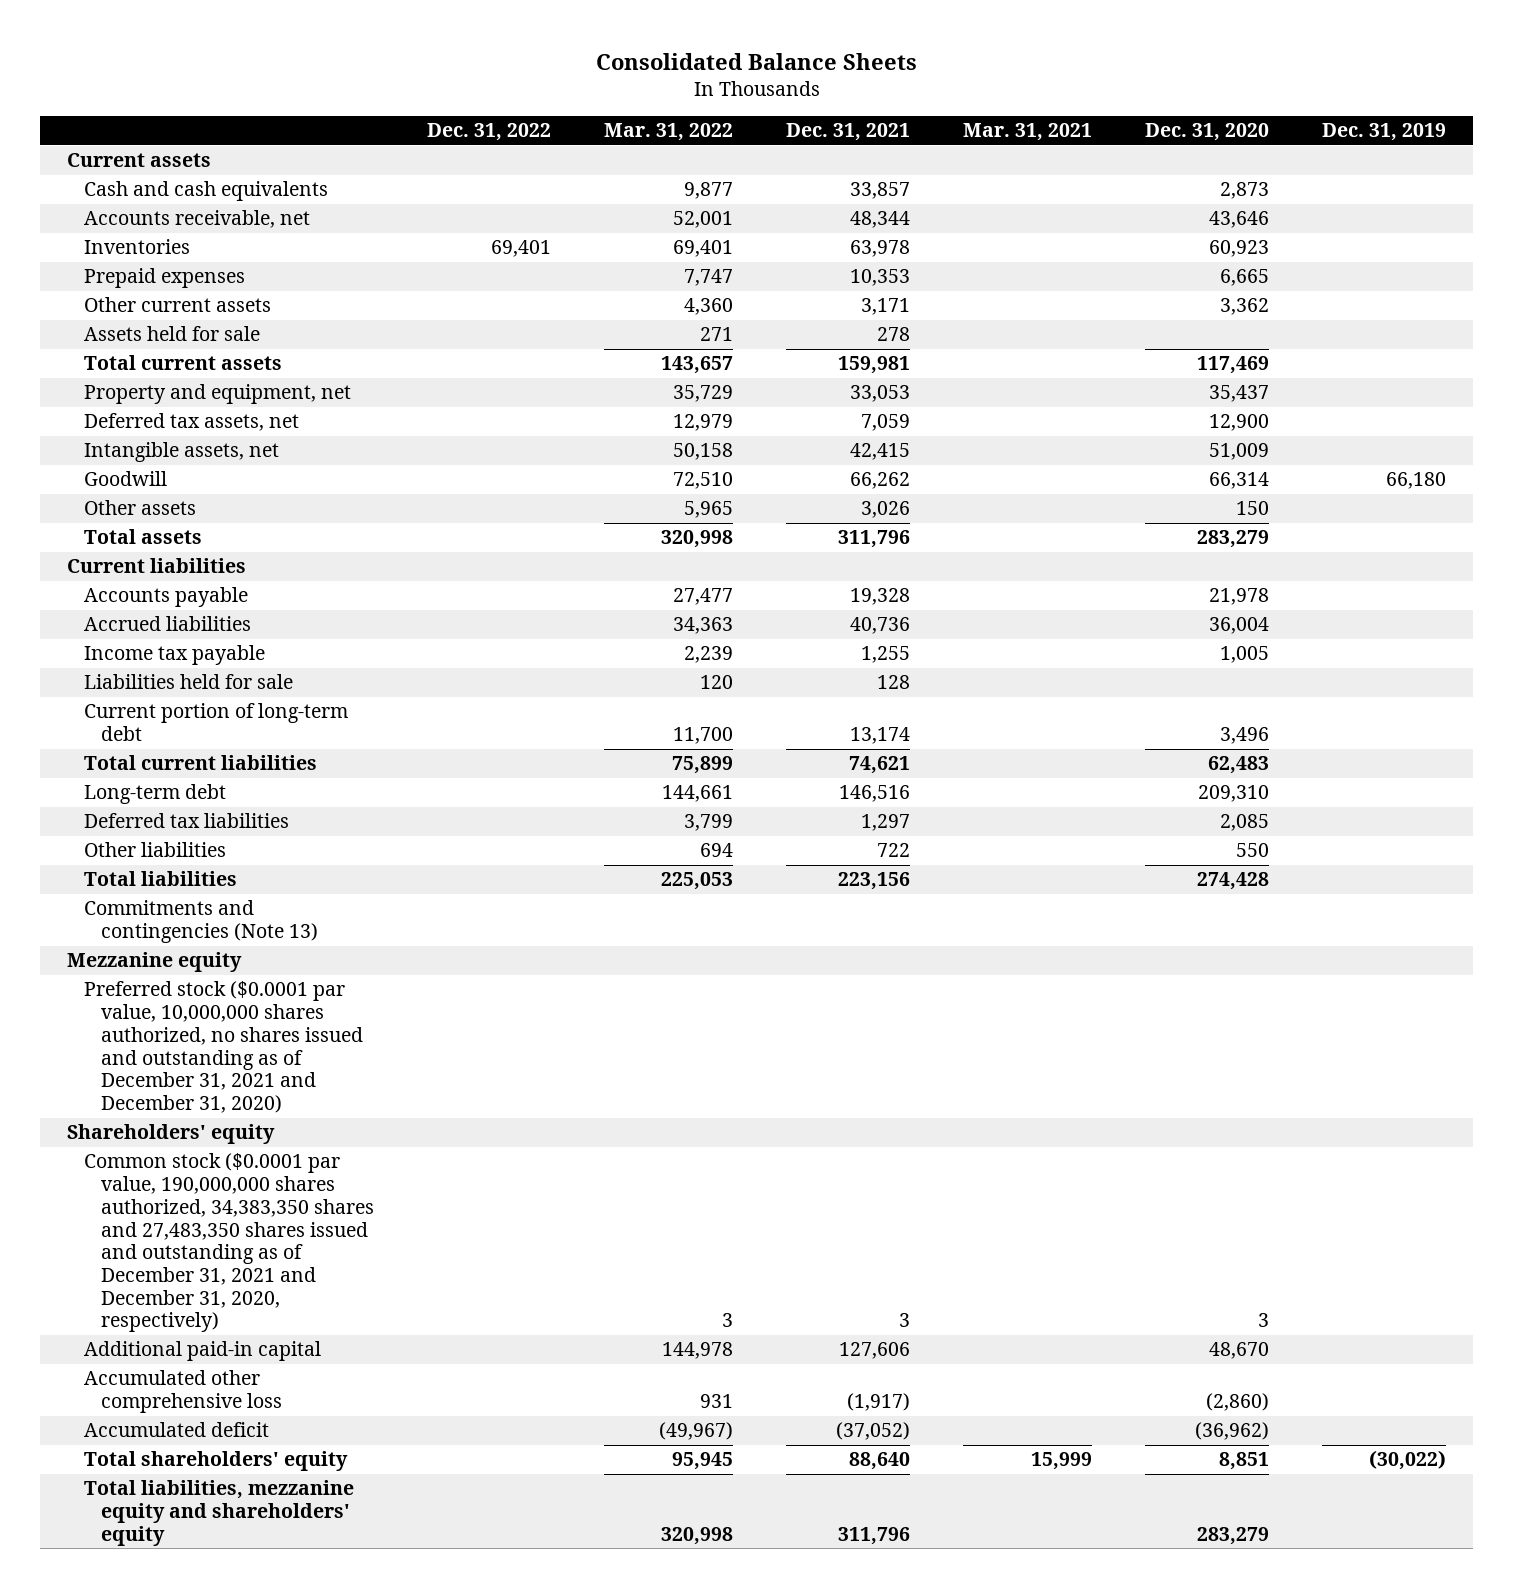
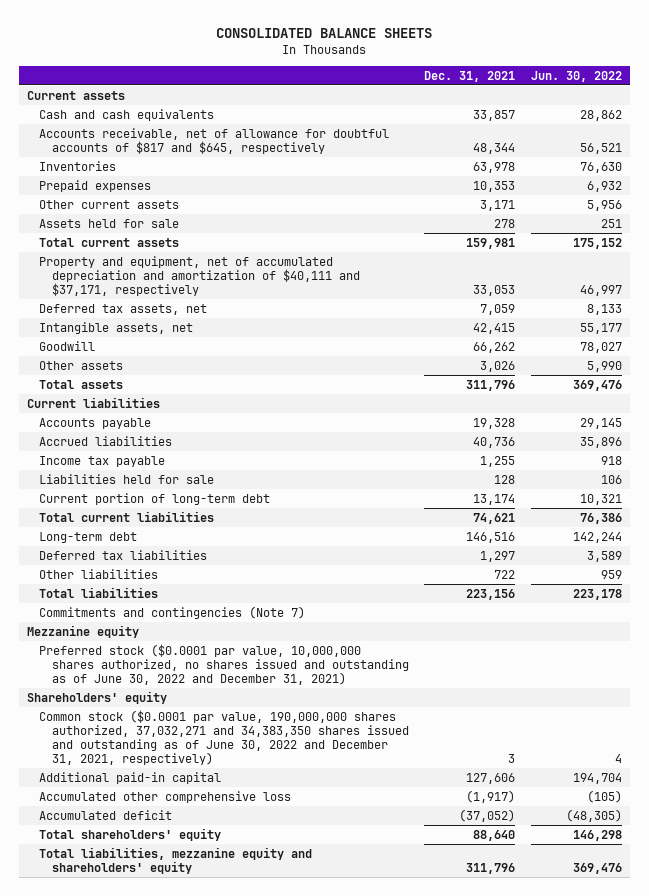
[595,53,917,71] Consolidated Balance Sheets -> [216,27,433,38] CONSOLIDATED BALANCE SHEETS
[427,123,552,142] Dec. 31, 2022 -> none
[604,123,734,142] Mar. 31, 2022 -> none
[963,123,1093,142] Mar. 31, 2021 -> none
[1145,123,1270,142] Dec. 31, 2020 -> none
[1322,123,1447,142] Dec. 31, 2019 -> none
none -> [530,70,622,82] Jun. 30, 2022
[83,210,310,229] Accounts receivable, net -> [39,127,390,154] Accounts receivable, net of allowance for doubtful accounts of $817 and $645, respectively
[83,384,351,405] Property and equipment, net -> [39,255,360,296] Property and equipment, net of accumulated depreciation and amortization of $40,111 and $37,171, respectively
[83,900,319,944] Commitments and contingencies (Note 13) -> [39,605,306,619] Commitments and contingencies (Note 7)
[83,981,364,1114] Preferred stock ($0.0001 par value, 10,000,000 shares authorized, no shares issued and outstanding as of December 31, 2021 and December 31, 2020) -> [39,643,409,685] Preferred stock ($0.0001 par value, 10,000,000 shares authorized, no shares issued and outstanding as of June 30, 2022 and December 31, 2021)
[83,1153,375,1333] Common stock ($0.0001 par value, 190,000,000 shares authorized, 34,383,350 shares and 27,483,350 shares issued and outstanding as of December 31, 2021 and December 31, 2020, respectively) -> [39,709,409,765] Common stock ($0.0001 par value, 190,000,000 shares authorized, 37,032,271 and 34,383,350 shares issued and outstanding as of June 30, 2022 and December 31, 2021, respectively)

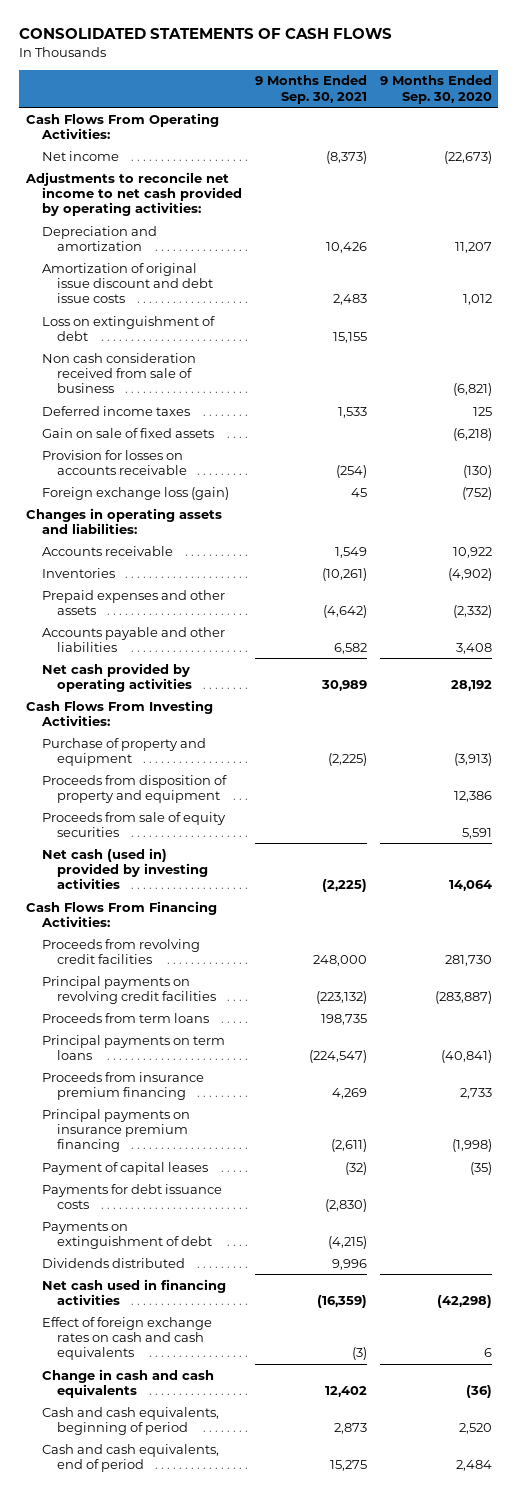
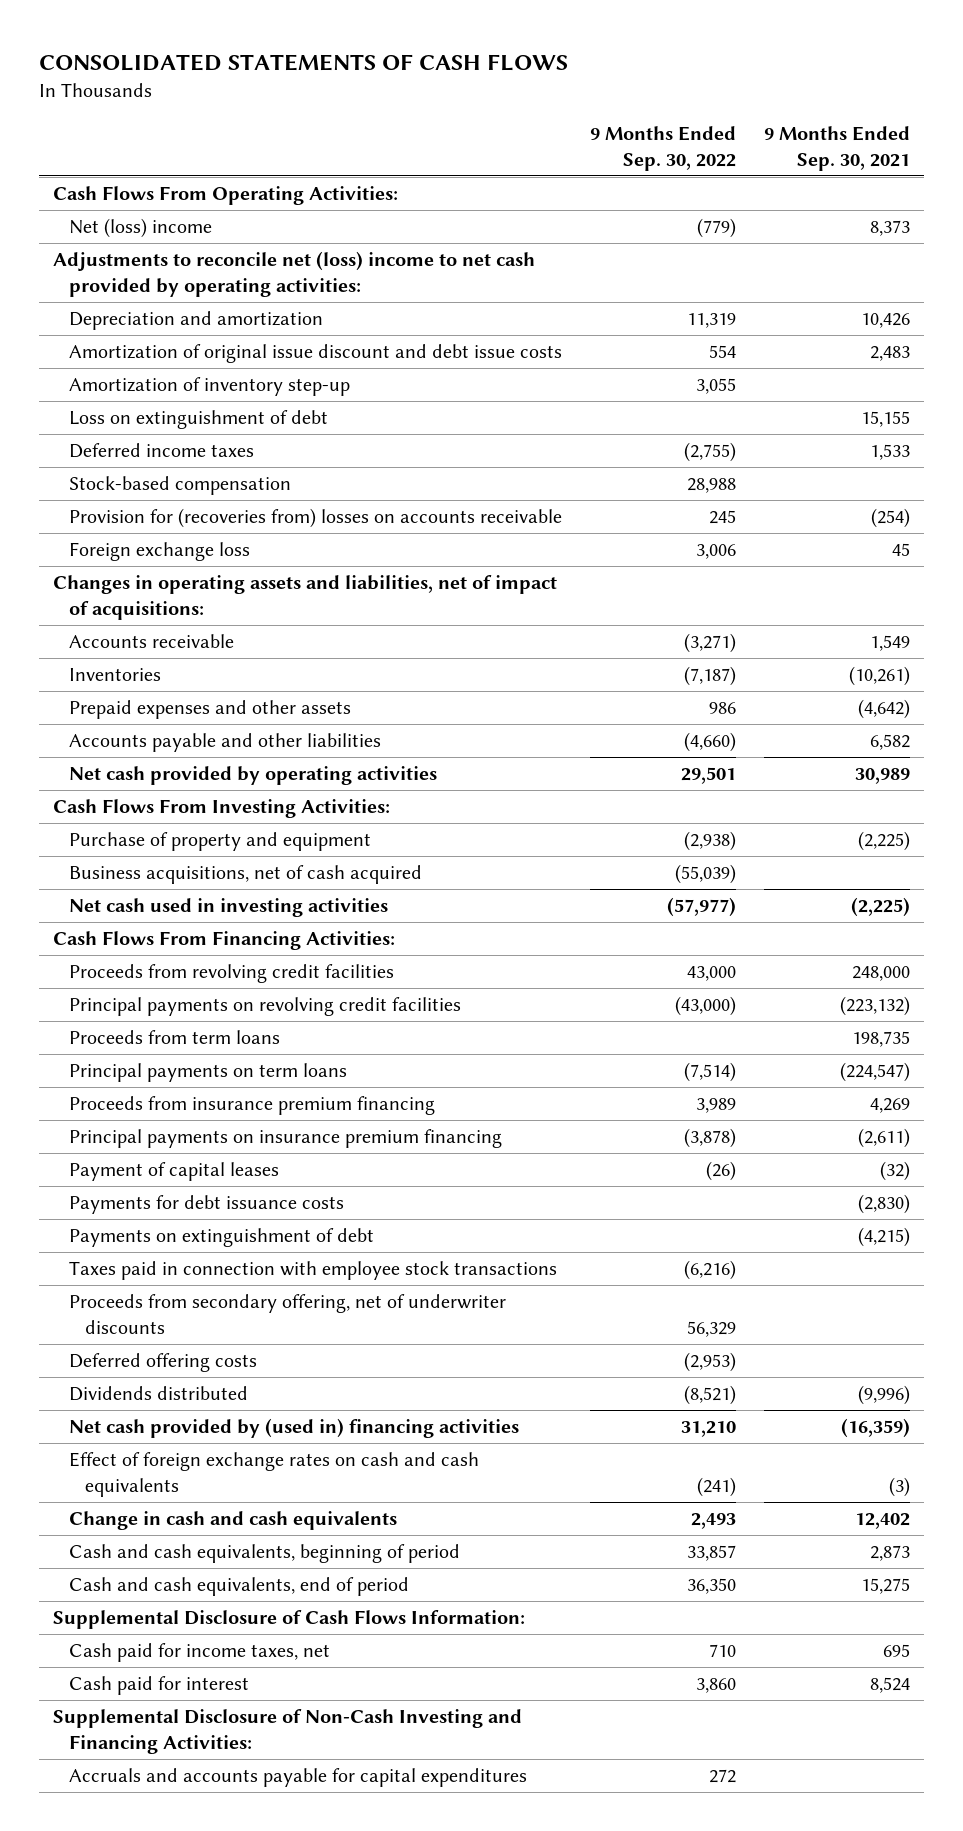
[379,75,492,104] 9 Months Ended Sep. 30, 2020 -> none
none -> [589,126,736,171] 9 Months Ended Sep. 30, 2022
[41,150,119,161] Net income -> [69,218,213,239] Net (loss) income
[325,150,367,164] (8,373) -> [869,220,910,237] 8,373
[24,171,242,217] Adjustments to reconcile net income to net cash provided by operating activities: -> [52,251,535,297] Adjustments to reconcile net (loss) income to net cash provided by operating activities:
none -> [69,377,351,397] Amortization of inventory step-up
[41,352,196,394] Non cash consideration received from sale of business -> none
[41,427,214,438] Gain on sale of fixed assets -> none
none -> [69,476,292,496] Stock-based compensation
[41,449,188,475] Provision for losses on accounts receivable -> [69,508,563,529] Provision for (recoveries from) losses on accounts receivable
[41,486,229,500] Foreign exchange loss (gain) -> [69,542,251,562] Foreign exchange loss
[25,507,222,534] Changes in operating assets and liabilities: -> [52,575,557,620] Changes in operating assets and liabilities, net of impact of acquisitions:
[41,774,227,803] Proceeds from disposition of property and equipment -> none
[41,811,226,837] Proceeds from sale of equity securities -> none
none -> [69,865,423,885] Business acquisitions, net of cash acquired
[41,847,209,890] Net cash (used in) provided by investing activities -> [69,898,389,918] Net cash used in investing activities
none -> [69,1261,558,1281] Taxes paid in connection with employee stock transactions
none -> [69,1294,507,1334] Proceeds from secondary offering, net of underwriter discounts
none -> [69,1353,258,1373] Deferred offering costs
[331,1258,367,1270] 9,996 -> [857,1385,910,1406] (9,996)
[41,1278,226,1305] Net cash used in financing activities -> [69,1418,520,1439] Net cash provided by (used in) financing activities
none -> [52,1610,525,1630] Supplemental Disclosure of Cash Flows Information:
none -> [69,1643,331,1663] Cash paid for income taxes, net
none -> [69,1676,250,1696] Cash paid for interest
none -> [52,1709,522,1754] Supplemental Disclosure of Non-Cash Investing and Financing Activities:
none -> [69,1768,528,1788] Accruals and accounts payable for capital expenditures

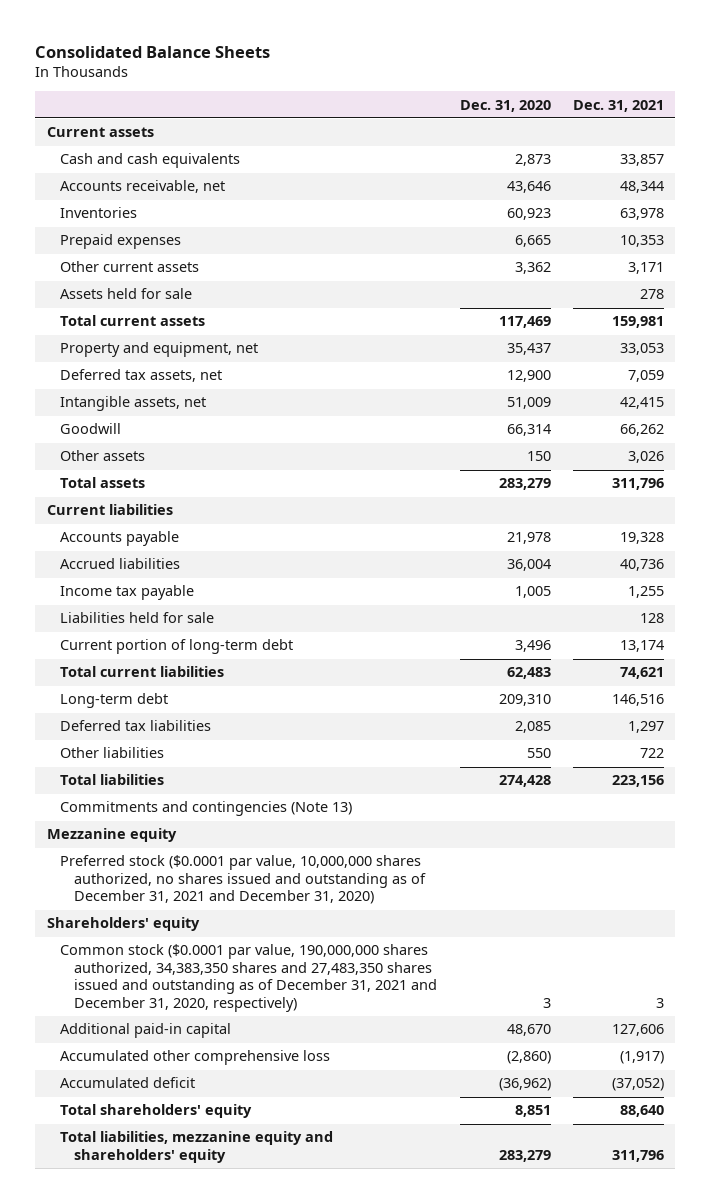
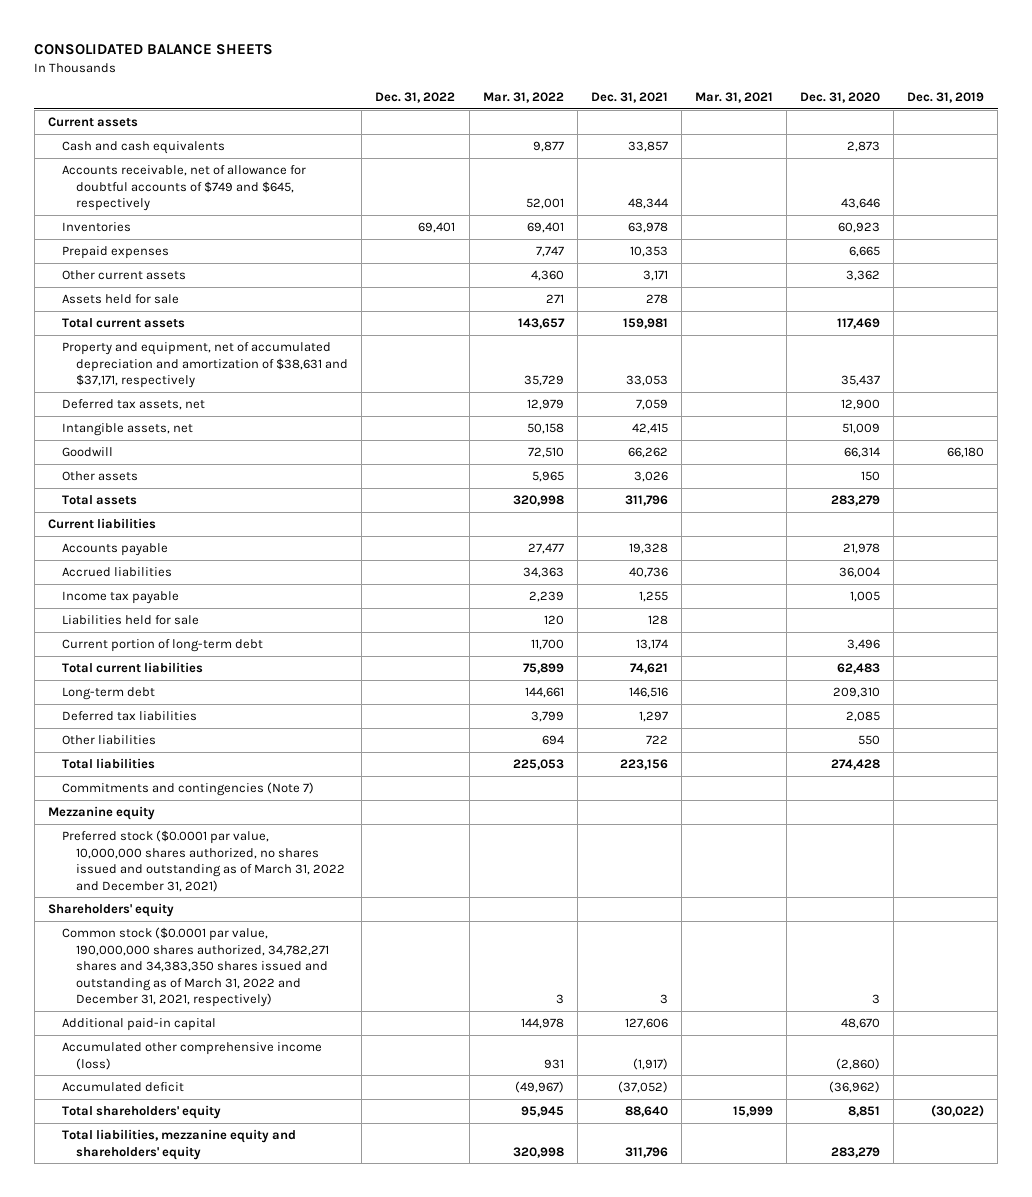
[35,45,271,58] Consolidated Balance Sheets -> [34,44,274,56] CONSOLIDATED BALANCE SHEETS
none -> [375,91,456,103] Dec. 31, 2022
none -> [482,91,564,103] Mar. 31, 2022
none -> [694,91,773,103] Mar. 31, 2021
none -> [907,91,985,103] Dec. 31, 2019
[60,180,226,194] Accounts receivable, net -> [62,165,307,212] Accounts receivable, net of allowance for doubtful accounts of $749 and $645, respectively
[60,342,259,358] Property and equipment, net -> [62,342,349,389] Property and equipment, net of accumulated depreciation and amortization of $38,631 and $37,171, respectively
[60,801,353,817] Commitments and contingencies (Note 13) -> [62,782,315,797] Commitments and contingencies (Note 7)
[60,855,427,905] Preferred stock ($0.0001 par value, 10,000,000 shares authorized, no shares issued and outstanding as of December 31, 2021 and December 31, 2020) -> [62,830,346,892] Preferred stock ($0.0001 par value, 10,000,000 shares authorized, no shares issued and outstanding as of March 31, 2022 and December 31, 2021)
[60,944,438,1012] Common stock ($0.0001 par value, 190,000,000 shares authorized, 34,383,350 shares and 27,483,350 shares issued and outstanding as of December 31, 2021 and December 31, 2020, respectively) -> [62,927,330,1007] Common stock ($0.0001 par value, 190,000,000 shares authorized, 34,782,271 shares and 34,383,350 shares issued and outstanding as of March 31, 2022 and December 31, 2021, respectively)
[60,1050,331,1066] Accumulated other comprehensive loss -> [62,1042,323,1070] Accumulated other comprehensive income (loss)

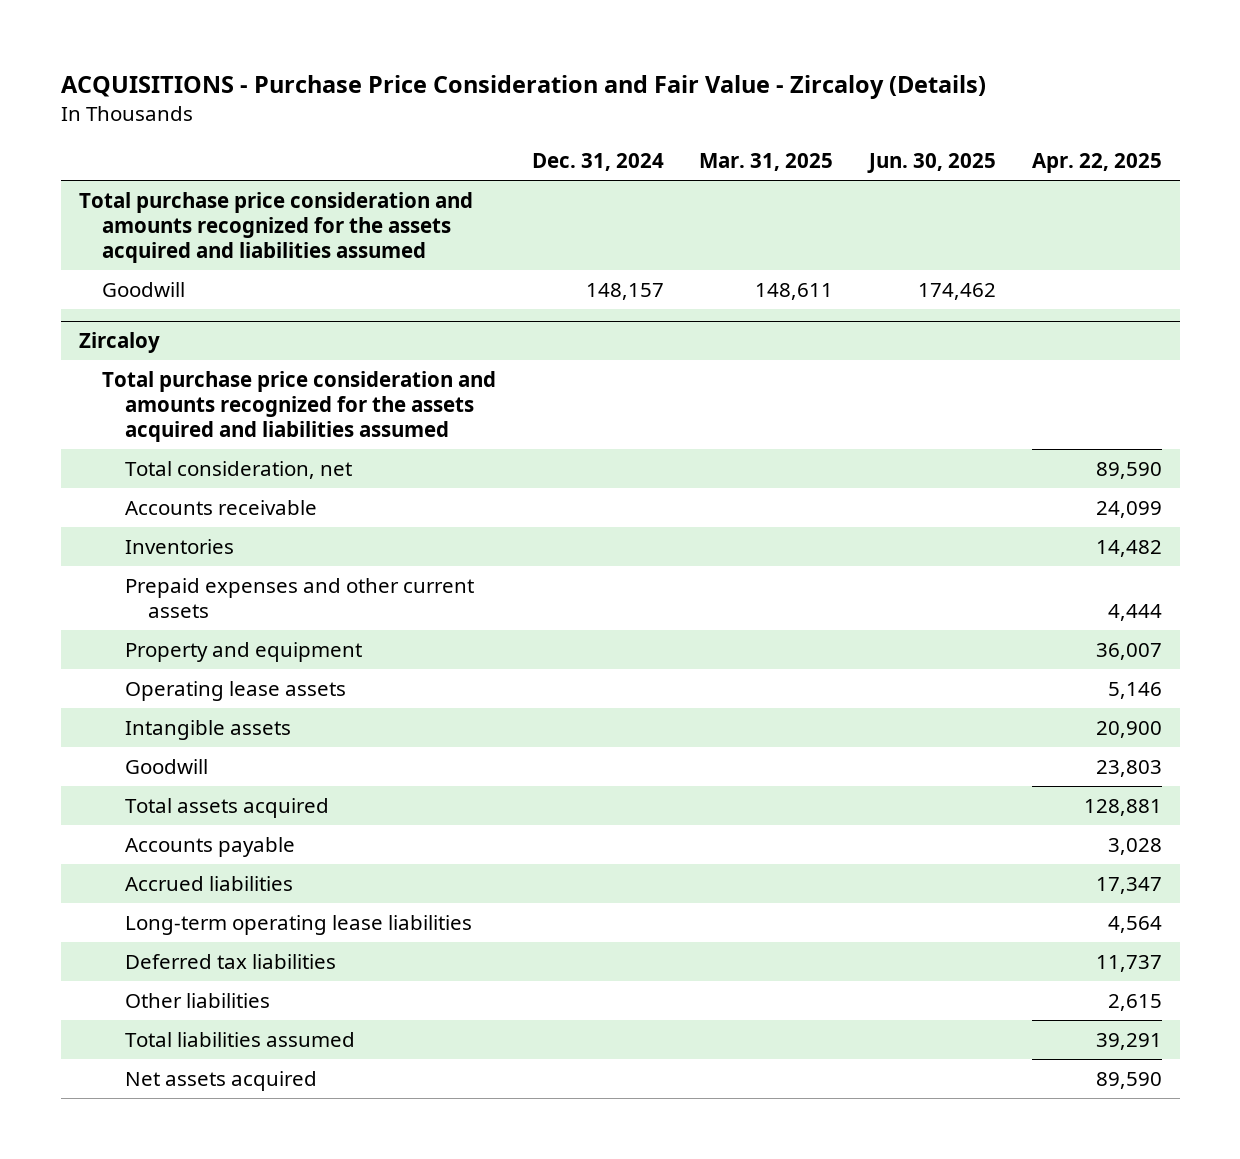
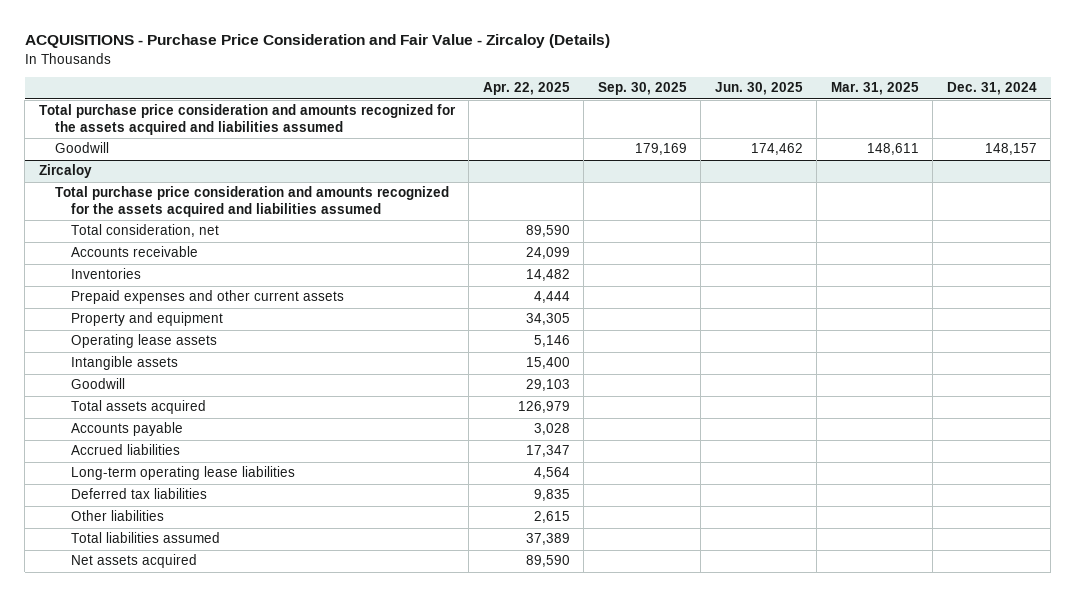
none -> [597,82,687,96] Sep. 30, 2025
[1095,642,1162,660] 36,007 -> [525,313,570,326] 34,305
[1095,720,1162,738] 20,900 -> [525,357,570,370] 15,400
[1095,759,1162,777] 23,803 -> [525,379,570,392] 29,103
[1083,798,1162,816] 128,881 -> [517,401,570,414] 126,979
[1095,954,1162,972] 11,737 -> [533,489,570,502] 9,835
[1095,1032,1162,1050] 39,291 -> [525,533,570,546] 37,389

